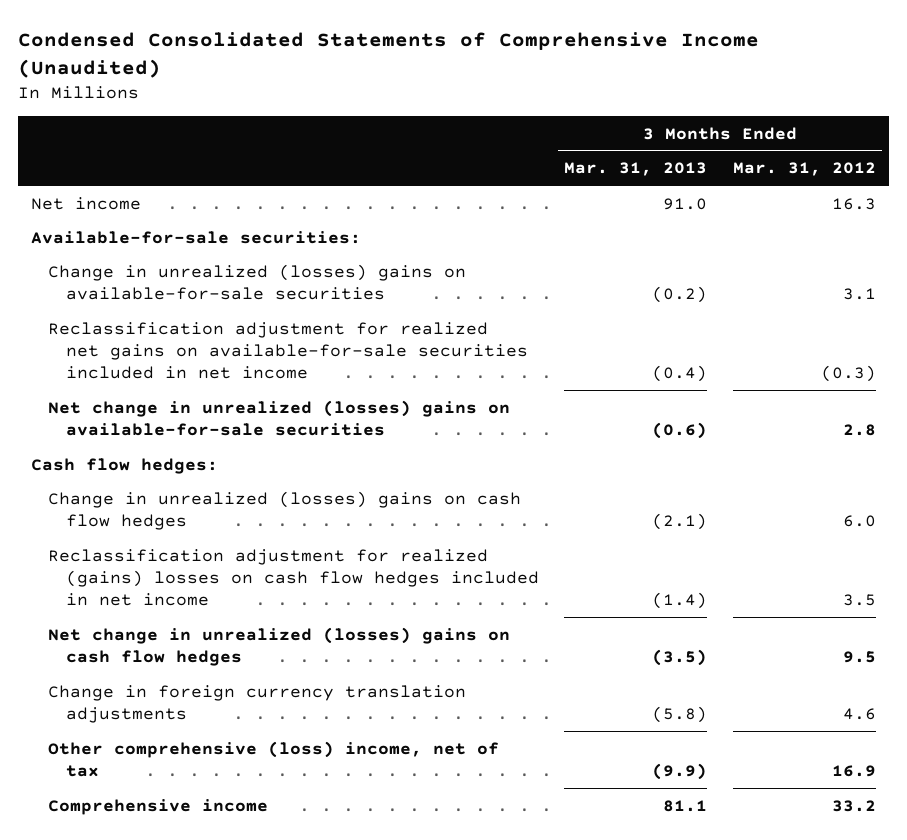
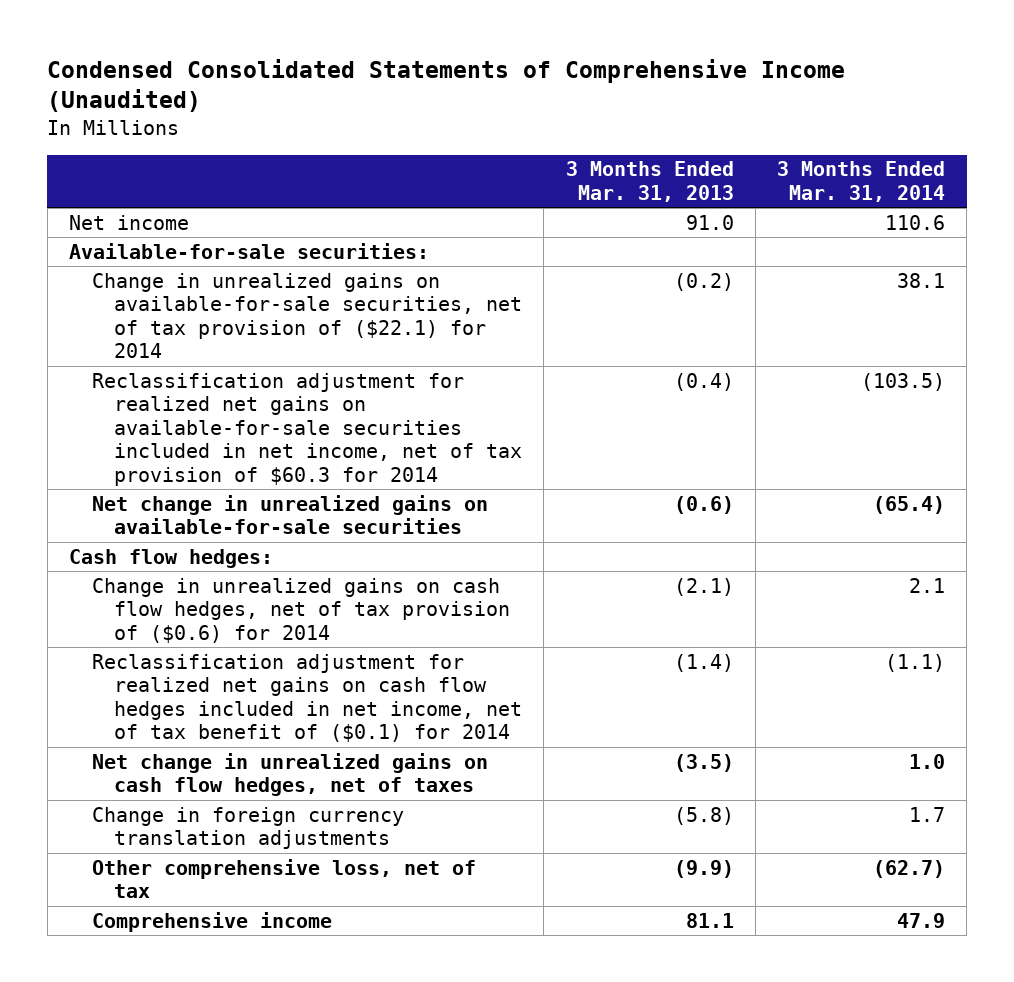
[732,162,876,177] Mar. 31, 2012 -> none
none -> [777,161,946,202] 3 Months Ended Mar. 31, 2014
[48,263,467,301] Change in unrealized (losses) gains on available-for-sale securities -> [91,272,523,359] Change in unrealized gains on available-for-sale securities, net of tax provision of ($22.1) for 2014
[48,321,528,380] Reclassification adjustment for realized net gains on available-for-sale securities included in net income -> [91,372,523,486] Reclassification adjustment for realized net gains on available-for-sale securities included in net income, net of tax provision of $60.3 for 2014
[48,399,511,437] Net change in unrealized (losses) gains on available-for-sale securities -> [91,494,488,535] Net change in unrealized gains on available-for-sale securities
[48,490,522,531] Change in unrealized (losses) gains on cash flow hedges -> [91,577,511,643] Change in unrealized gains on cash flow hedges, net of tax provision of ($0.6) for 2014
[48,548,539,607] Reclassification adjustment for realized (gains) losses on cash flow hedges included in net income -> [91,653,523,743] Reclassification adjustment for realized net gains on cash flow hedges included in net income, net of tax benefit of ($0.1) for 2014
[48,626,511,667] Net change in unrealized (losses) gains on cash flow hedges -> [91,752,488,797] Net change in unrealized gains on cash flow hedges, net of taxes
[48,740,500,778] Other comprehensive (loss) income, net of tax -> [91,858,476,899] Other comprehensive loss, net of tax

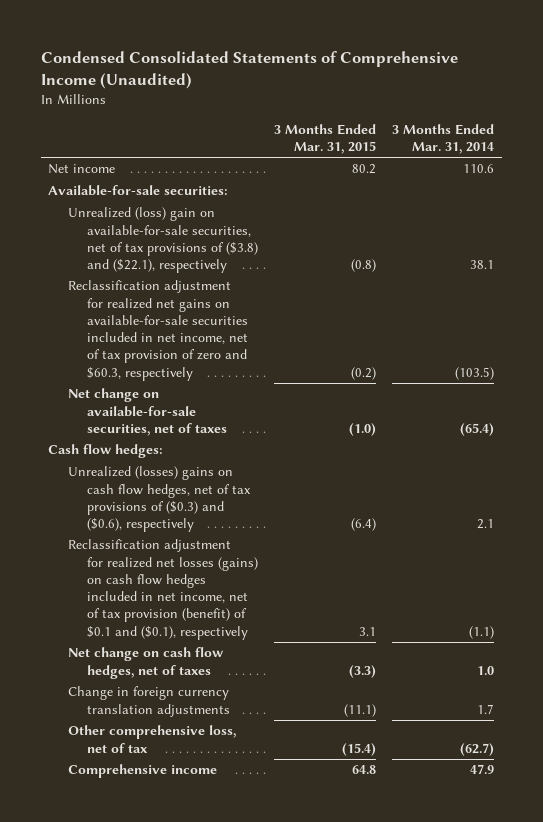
[565,161,734,202] 3 Months Ended Mar. 31, 2013 -> none
none -> [274,123,377,154] 3 Months Ended Mar. 31, 2015
[91,272,523,359] Change in unrealized gains on available-for-sale securities, net of tax provision of ($22.1) for 2014 -> [67,207,259,274] Unrealized (loss) gain on available-for-sale securities, net of tax provisions of ($3.8) and ($22.1), respectively
[91,372,523,486] Reclassification adjustment for realized net gains on available-for-sale securities included in net income, net of tax provision of $60.3 for 2014 -> [67,280,249,381] Reclassification adjustment for realized net gains on available-for-sale securities included in net income, net of tax provision of zero and $60.3, respectively
[91,494,488,535] Net change in unrealized gains on available-for-sale securities -> [67,388,228,436] Net change on available-for-sale securities, net of taxes
[91,577,511,643] Change in unrealized gains on cash flow hedges, net of tax provision of ($0.6) for 2014 -> [67,466,252,533] Unrealized (losses) gains on cash flow hedges, net of tax provisions of ($0.3) and ($0.6), respectively
[91,653,523,743] Reclassification adjustment for realized net gains on cash flow hedges included in net income, net of tax benefit of ($0.1) for 2014 -> [67,539,259,640] Reclassification adjustment for realized net losses (gains) on cash flow hedges included in net income, net of tax provision (benefit) of $0.1 and ($0.1), respectively
[91,752,488,797] Net change in unrealized gains on cash flow hedges, net of taxes -> [67,647,224,679] Net change on cash flow hedges, net of taxes

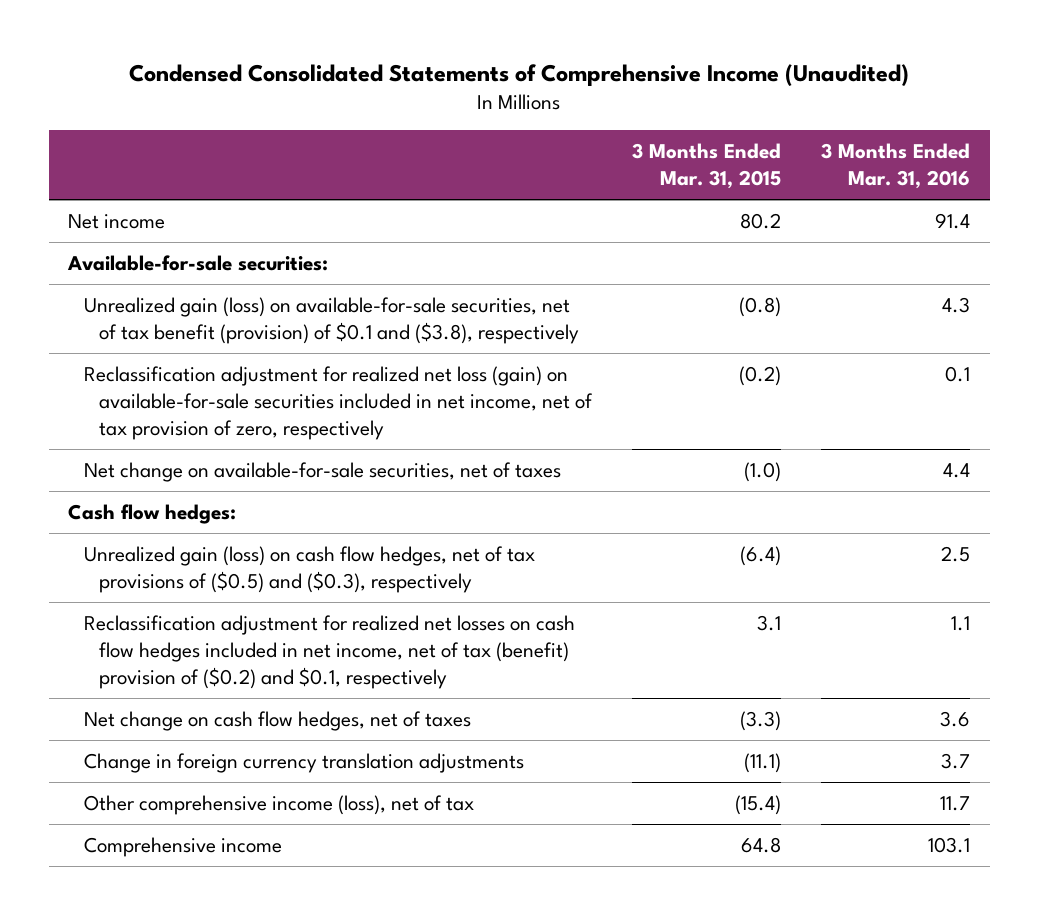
[392,123,495,154] 3 Months Ended Mar. 31, 2014 -> none
none -> [820,143,970,190] 3 Months Ended Mar. 31, 2016
[67,207,259,274] Unrealized (loss) gain on available-for-sale securities, net of tax provisions of ($3.8) and ($22.1), respectively -> [83,296,579,344] Unrealized gain (loss) on available-for-sale securities, net of tax benefit (provision) of $0.1 and ($3.8), respectively
[67,280,249,381] Reclassification adjustment for realized net gains on available-for-sale securities included in net income, net of tax provision of zero and $60.3, respectively -> [83,365,593,440] Reclassification adjustment for realized net loss (gain) on available-for-sale securities included in net income, net of tax provision of zero, respectively
[67,466,252,533] Unrealized (losses) gains on cash flow hedges, net of tax provisions of ($0.3) and ($0.6), respectively -> [83,545,535,593] Unrealized gain (loss) on cash flow hedges, net of tax provisions of ($0.5) and ($0.3), respectively
[67,539,259,640] Reclassification adjustment for realized net losses (gains) on cash flow hedges included in net income, net of tax provision (benefit) of $0.1 and ($0.1), respectively -> [83,614,575,689] Reclassification adjustment for realized net losses on cash flow hedges included in net income, net of tax (benefit) provision of ($0.2) and $0.1, respectively
[67,725,236,753] Other comprehensive loss, net of tax -> [83,794,474,815] Other comprehensive income (loss), net of tax

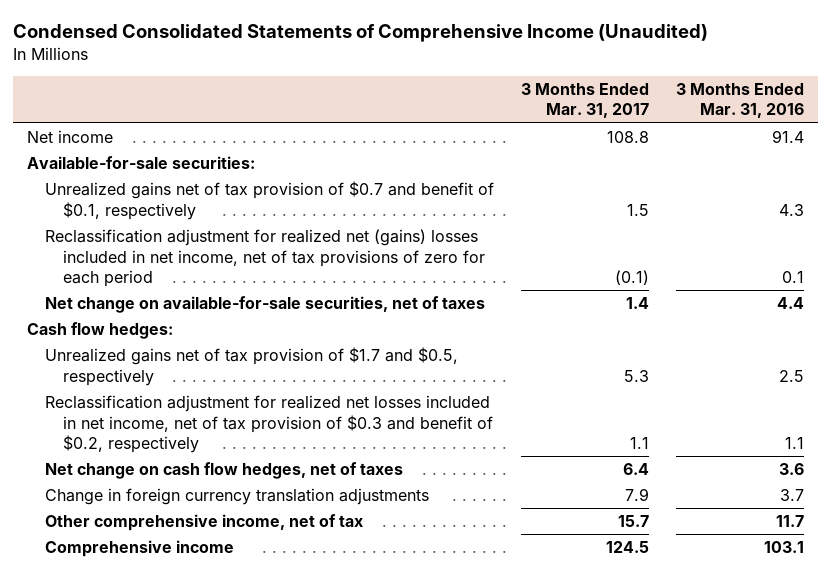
[631,143,781,190] 3 Months Ended Mar. 31, 2015 -> none
none -> [520,82,649,119] 3 Months Ended Mar. 31, 2017
[83,296,579,344] Unrealized gain (loss) on available-for-sale securities, net of tax benefit (provision) of $0.1 and ($3.8), respectively -> [44,180,494,220] Unrealized gains net of tax provision of $0.7 and benefit of $0.1, respectively
[83,365,593,440] Reclassification adjustment for realized net loss (gain) on available-for-sale securities included in net income, net of tax provision of zero, respectively -> [44,228,485,288] Reclassification adjustment for realized net (gains) losses included in net income, net of tax provisions of zero for each period
[83,545,535,593] Unrealized gain (loss) on cash flow hedges, net of tax provisions of ($0.5) and ($0.3), respectively -> [44,346,458,386] Unrealized gains net of tax provision of $1.7 and $0.5, respectively
[83,614,575,689] Reclassification adjustment for realized net losses on cash flow hedges included in net income, net of tax (benefit) provision of ($0.2) and $0.1, respectively -> [44,394,493,454] Reclassification adjustment for realized net losses included in net income, net of tax provision of $0.3 and benefit of $0.2, respectively
[83,794,474,815] Other comprehensive income (loss), net of tax -> [44,513,363,531] Other comprehensive income, net of tax

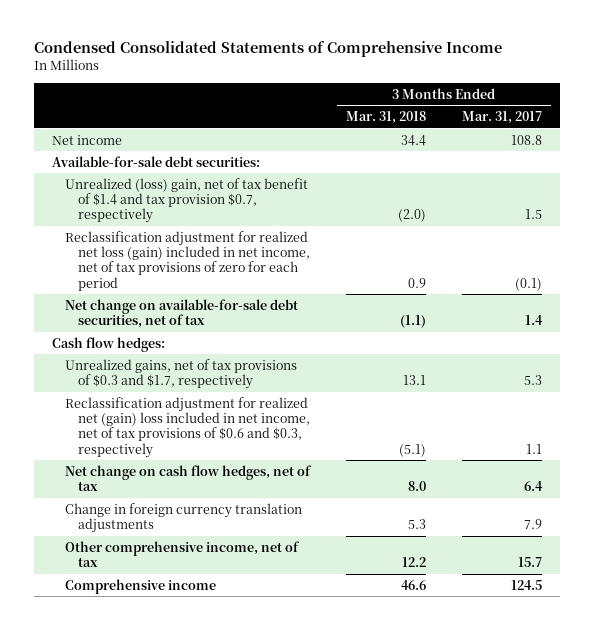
[13,24,709,43] Condensed Consolidated Statements of Comprehensive Income (Unaudited) -> [33,41,502,58] Condensed Consolidated Statements of Comprehensive Income
[676,82,805,119] 3 Months Ended Mar. 31, 2016 -> none
none -> [345,110,426,124] Mar. 31, 2018
[26,155,255,169] Available-for-sale securities: -> [51,155,260,167] Available-for-sale debt securities:
[44,180,494,220] Unrealized gains net of tax provision of $0.7 and benefit of $0.1, respectively -> [64,177,308,224] Unrealized (loss) gain, net of tax benefit of $1.4 and tax provision $0.7, respectively
[44,228,485,288] Reclassification adjustment for realized net (gains) losses included in net income, net of tax provisions of zero for each period -> [64,230,310,291] Reclassification adjustment for realized net loss (gain) included in net income, net of tax provisions of zero for each period
[44,295,485,313] Net change on available-for-sale securities, net of taxes -> [64,298,298,329] Net change on available-for-sale debt securities, net of tax
[44,346,458,386] Unrealized gains net of tax provision of $1.7 and $0.5, respectively -> [64,358,297,390] Unrealized gains, net of tax provisions of $0.3 and $1.7, respectively
[44,394,493,454] Reclassification adjustment for realized net losses included in net income, net of tax provision of $0.3 and benefit of $0.2, respectively -> [64,396,310,458] Reclassification adjustment for realized net (gain) loss included in net income, net of tax provisions of $0.6 and $0.3, respectively
[44,461,403,479] Net change on cash flow hedges, net of taxes -> [64,464,312,492] Net change on cash flow hedges, net of tax

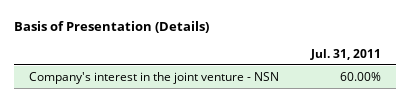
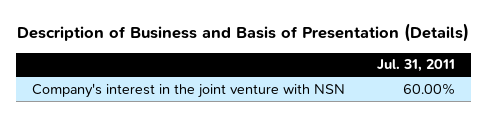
[13,21,209,34] Basis of Presentation (Details) -> [17,23,470,43] Description of Business and Basis of Presentation (Details)
[29,71,280,84] Company's interest in the joint venture - NSN -> [32,82,346,98] Company's interest in the joint venture with NSN

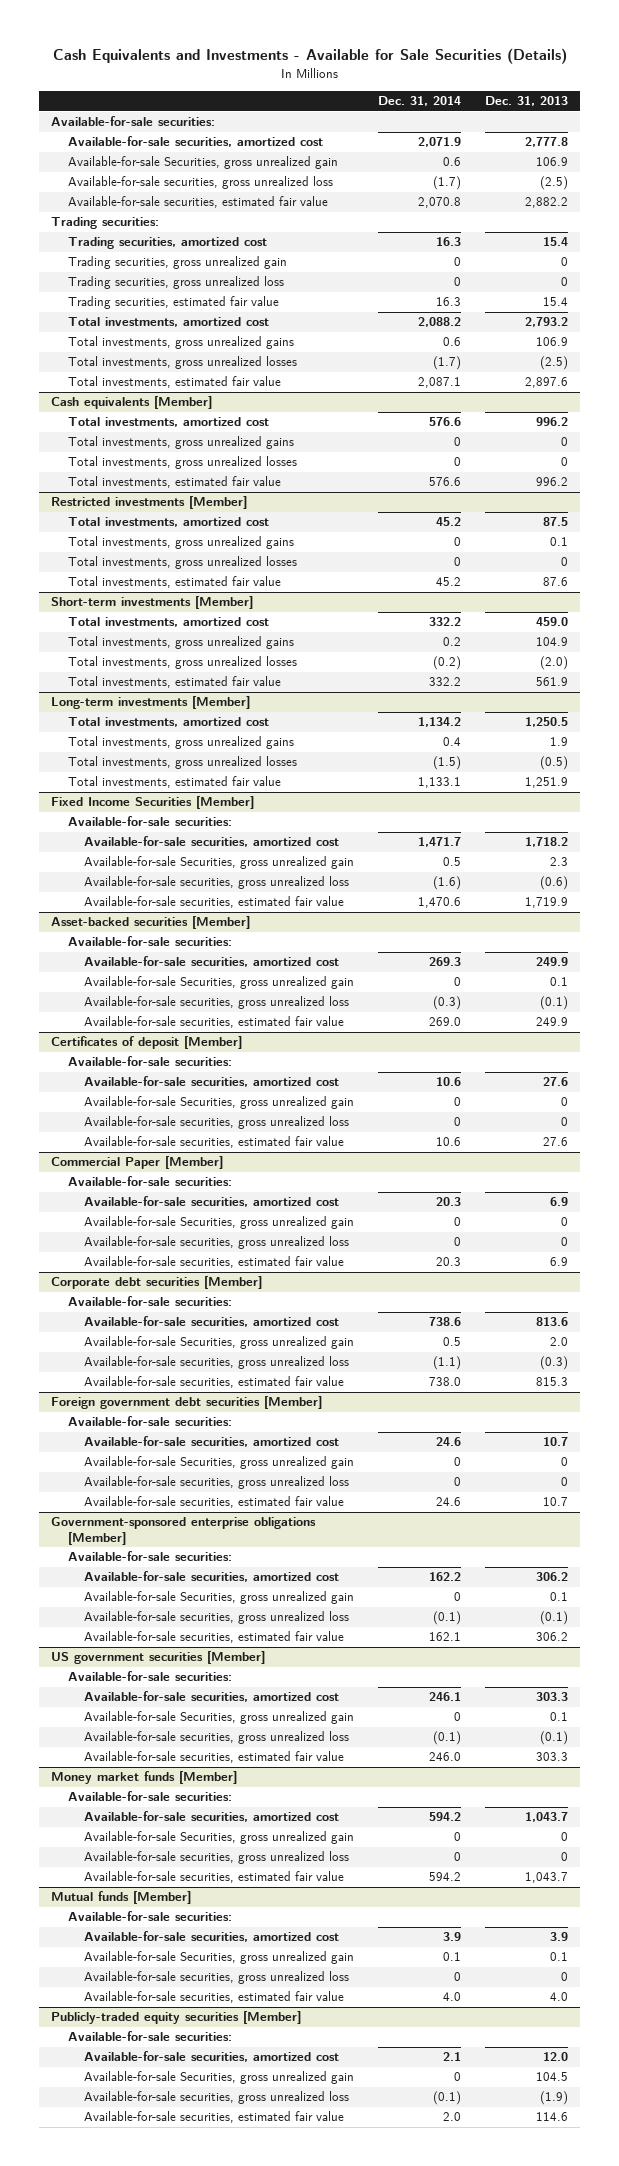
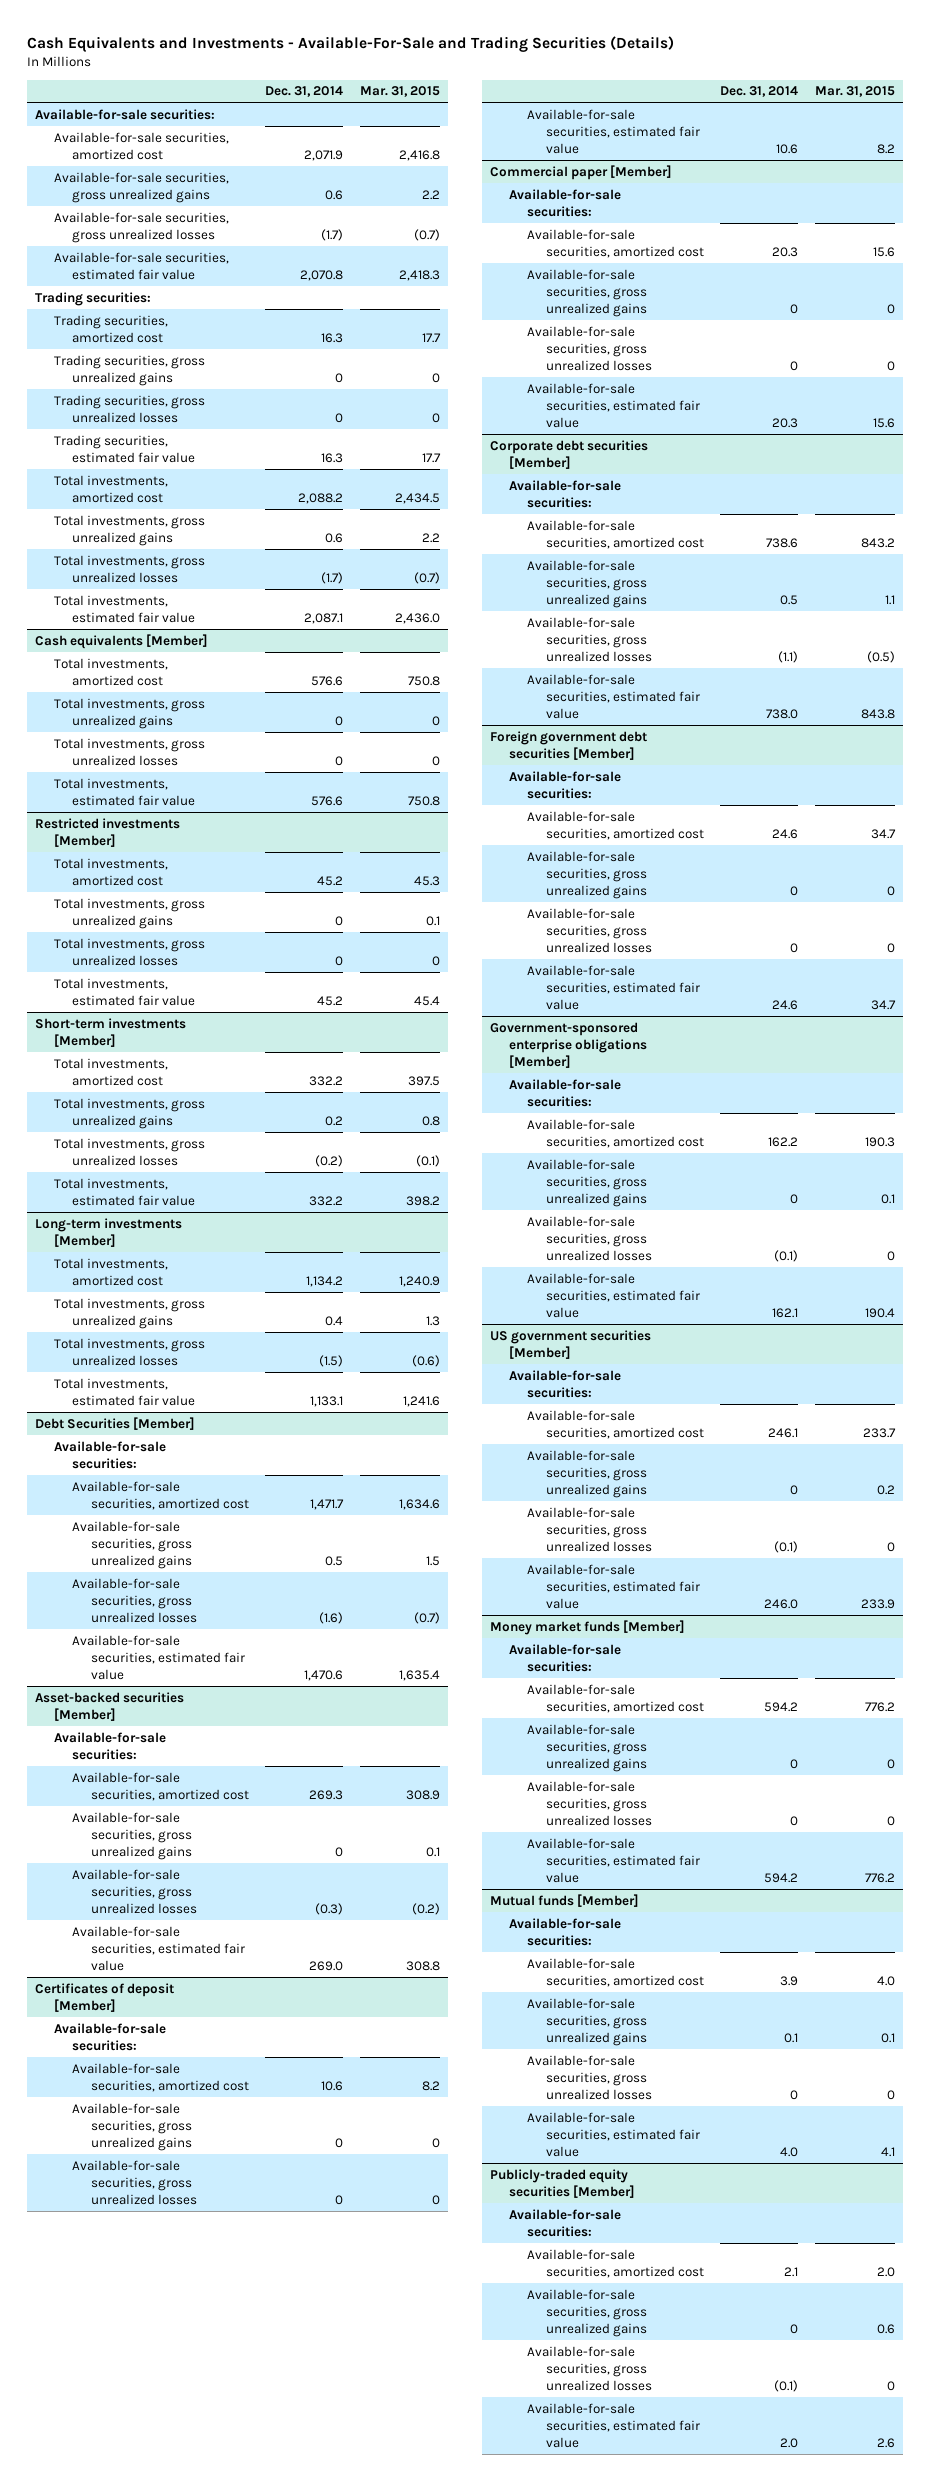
[52,47,567,64] Cash Equivalents and Investments - Available for Sale Securities (Details) -> [26,35,674,52] Cash Equivalents and Investments - Available-For-Sale and Trading Securities (Details)
[484,96,568,107] Dec. 31, 2013 -> none
none -> [359,86,440,98] Mar. 31, 2015
[67,156,338,170] Available-for-sale Securities, gross unrealized gain -> [53,171,229,203] Available-for-sale securities, gross unrealized gains
[67,176,333,190] Available-for-sale securities, gross unrealized loss -> [53,211,229,243] Available-for-sale securities, gross unrealized losses
[67,256,287,270] Trading securities, gross unrealized gain -> [53,354,205,386] Trading securities, gross unrealized gains
[67,276,284,290] Trading securities, gross unrealized loss -> [53,394,205,423] Trading securities, gross unrealized losses
[51,796,255,810] Fixed Income Securities [Member] -> [34,1416,195,1430] Debt Securities [Member]
[84,856,355,870] Available-for-sale Securities, gross unrealized gain -> [72,1520,192,1569] Available-for-sale securities, gross unrealized gains
[84,876,350,890] Available-for-sale securities, gross unrealized loss -> [72,1577,197,1623] Available-for-sale securities, gross unrealized losses
[84,976,355,990] Available-for-sale Securities, gross unrealized gain -> [72,1811,192,1860] Available-for-sale securities, gross unrealized gains
[84,996,350,1010] Available-for-sale securities, gross unrealized loss -> [72,1868,197,1914] Available-for-sale securities, gross unrealized losses
[84,1096,355,1110] Available-for-sale Securities, gross unrealized gain -> [72,2102,192,2151] Available-for-sale securities, gross unrealized gains
[84,1116,350,1130] Available-for-sale securities, gross unrealized loss -> [72,2159,197,2205] Available-for-sale securities, gross unrealized losses
[51,1156,224,1170] Commercial Paper [Member] -> [490,164,673,180] Commercial paper [Member]
[84,1216,355,1230] Available-for-sale Securities, gross unrealized gain -> [527,268,647,317] Available-for-sale securities, gross unrealized gains
[84,1236,350,1250] Available-for-sale securities, gross unrealized loss -> [527,325,652,371] Available-for-sale securities, gross unrealized losses
[84,1336,355,1350] Available-for-sale Securities, gross unrealized gain -> [527,559,647,608] Available-for-sale securities, gross unrealized gains
[84,1356,350,1370] Available-for-sale securities, gross unrealized loss -> [527,616,652,662] Available-for-sale securities, gross unrealized losses
[84,1456,355,1470] Available-for-sale Securities, gross unrealized gain -> [527,850,647,899] Available-for-sale securities, gross unrealized gains
[84,1476,350,1490] Available-for-sale securities, gross unrealized loss -> [527,907,652,953] Available-for-sale securities, gross unrealized losses
[84,1591,355,1605] Available-for-sale Securities, gross unrealized gain -> [527,1158,647,1207] Available-for-sale securities, gross unrealized gains
[84,1611,350,1625] Available-for-sale securities, gross unrealized loss -> [527,1215,652,1261] Available-for-sale securities, gross unrealized losses
[84,1711,355,1725] Available-for-sale Securities, gross unrealized gain -> [527,1449,647,1498] Available-for-sale securities, gross unrealized gains
[84,1731,350,1745] Available-for-sale securities, gross unrealized loss -> [527,1506,652,1552] Available-for-sale securities, gross unrealized losses
[84,1831,355,1845] Available-for-sale Securities, gross unrealized gain -> [527,1723,647,1772] Available-for-sale securities, gross unrealized gains
[84,1851,350,1865] Available-for-sale securities, gross unrealized loss -> [527,1780,652,1826] Available-for-sale securities, gross unrealized losses
[84,1951,355,1965] Available-for-sale Securities, gross unrealized gain -> [527,1997,647,2046] Available-for-sale securities, gross unrealized gains
[84,1971,350,1985] Available-for-sale securities, gross unrealized loss -> [527,2054,652,2100] Available-for-sale securities, gross unrealized losses
[84,2071,355,2085] Available-for-sale Securities, gross unrealized gain -> [527,2288,647,2337] Available-for-sale securities, gross unrealized gains
[84,2091,350,2105] Available-for-sale securities, gross unrealized loss -> [527,2345,652,2391] Available-for-sale securities, gross unrealized losses

